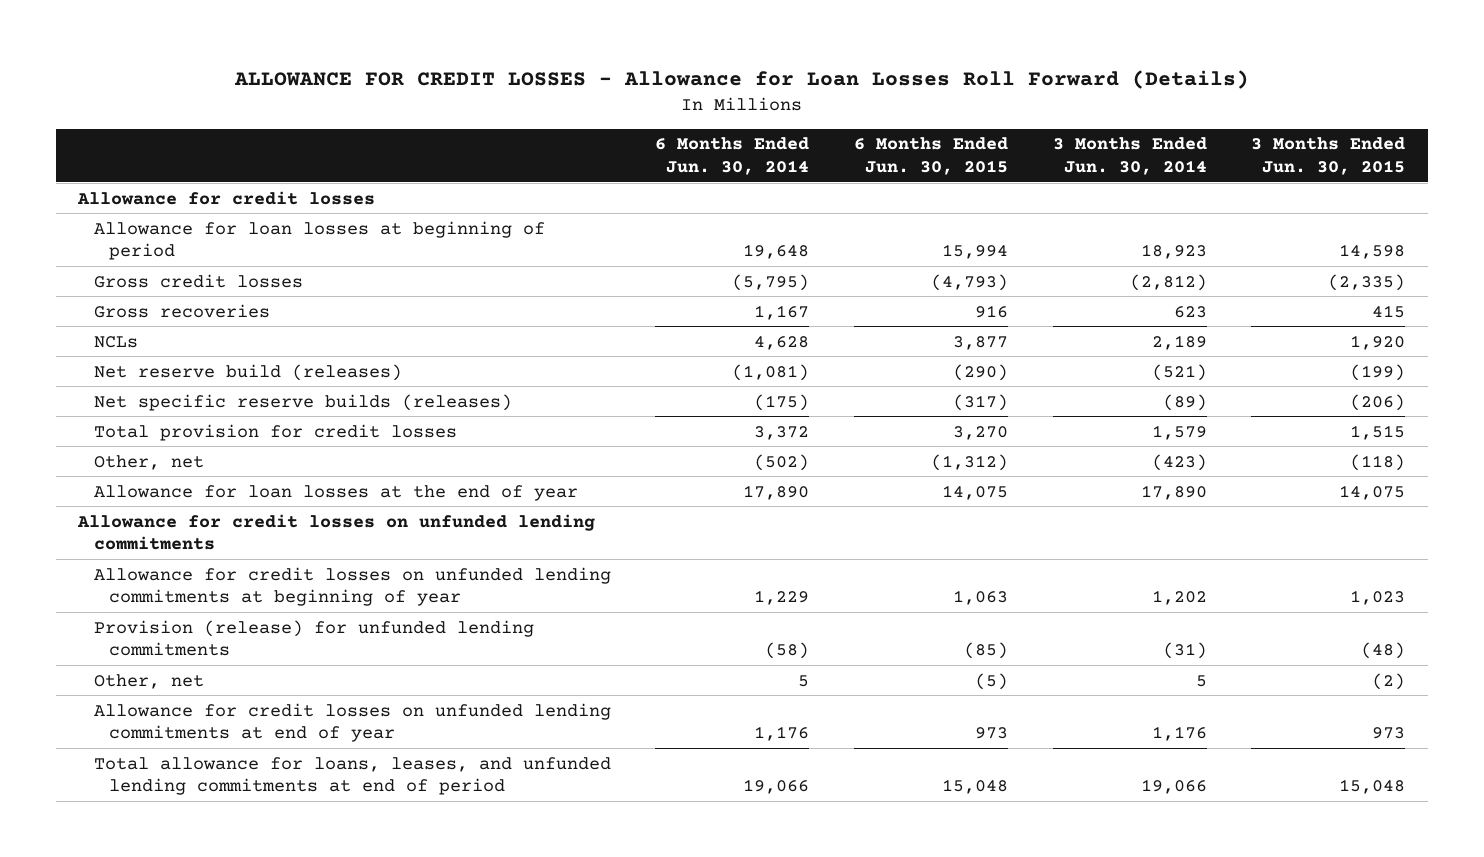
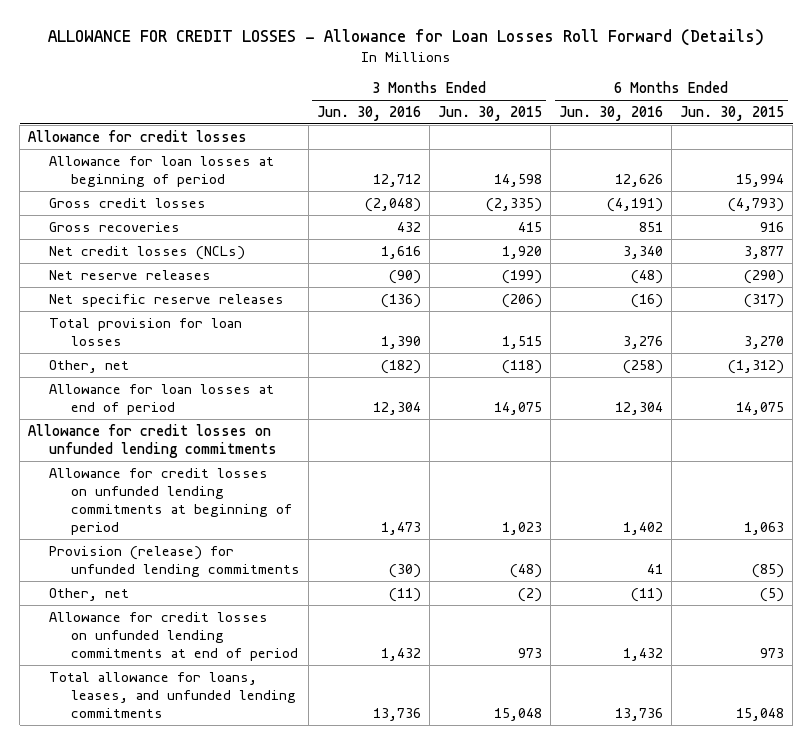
[655,137,810,175] 6 Months Ended Jun. 30, 2014 -> none
[1052,137,1207,175] 3 Months Ended Jun. 30, 2014 -> none
none -> [316,105,421,121] Jun. 30, 2016
none -> [558,105,663,121] Jun. 30, 2016
[93,335,138,348] NCLs -> [49,245,246,260] Net credit losses (NCLs)
[93,363,402,381] Net reserve build (releases) -> [49,269,212,280] Net reserve releases
[93,393,512,411] Net specific reserve builds (releases) -> [49,293,285,307] Net specific reserve releases
[93,423,457,441] Total provision for credit losses -> [49,317,243,346] Total provision for loan losses
[93,484,578,501] Allowance for loan losses at the end of year -> [49,383,275,415] Allowance for loan losses at end of period
[93,566,611,606] Allowance for credit losses on unfunded lending commitments at beginning of year -> [49,467,292,535] Allowance for credit losses on unfunded lending commitments at beginning of period
[93,702,611,742] Allowance for credit losses on unfunded lending commitments at end of year -> [49,611,298,661] Allowance for credit losses on unfunded lending commitments at end of period
[93,756,611,795] Total allowance for loans, leases, and unfunded lending commitments at end of period -> [49,671,296,718] Total allowance for loans, leases, and unfunded lending commitments

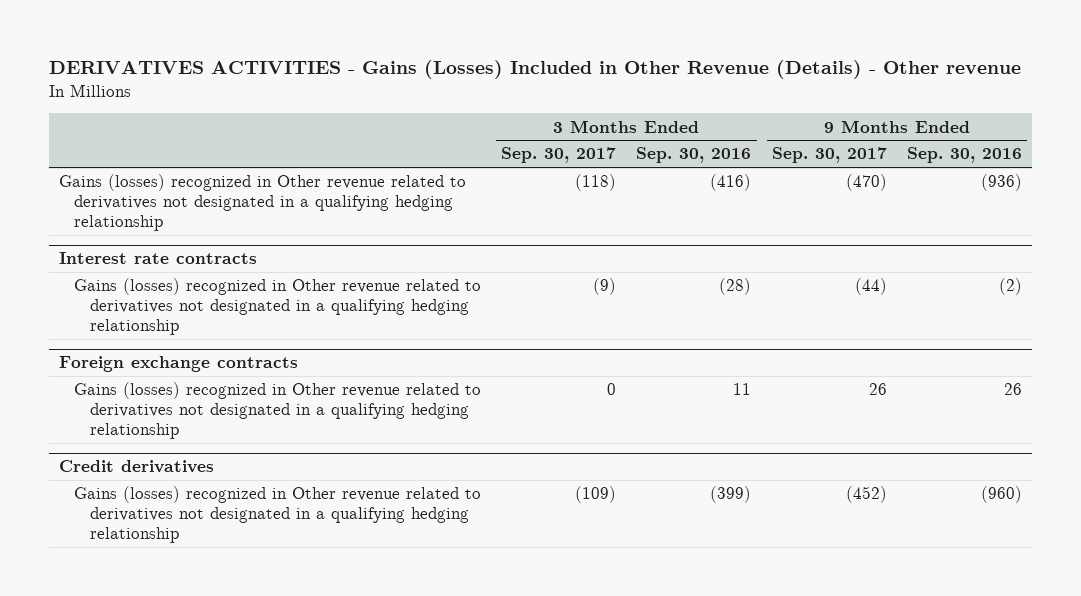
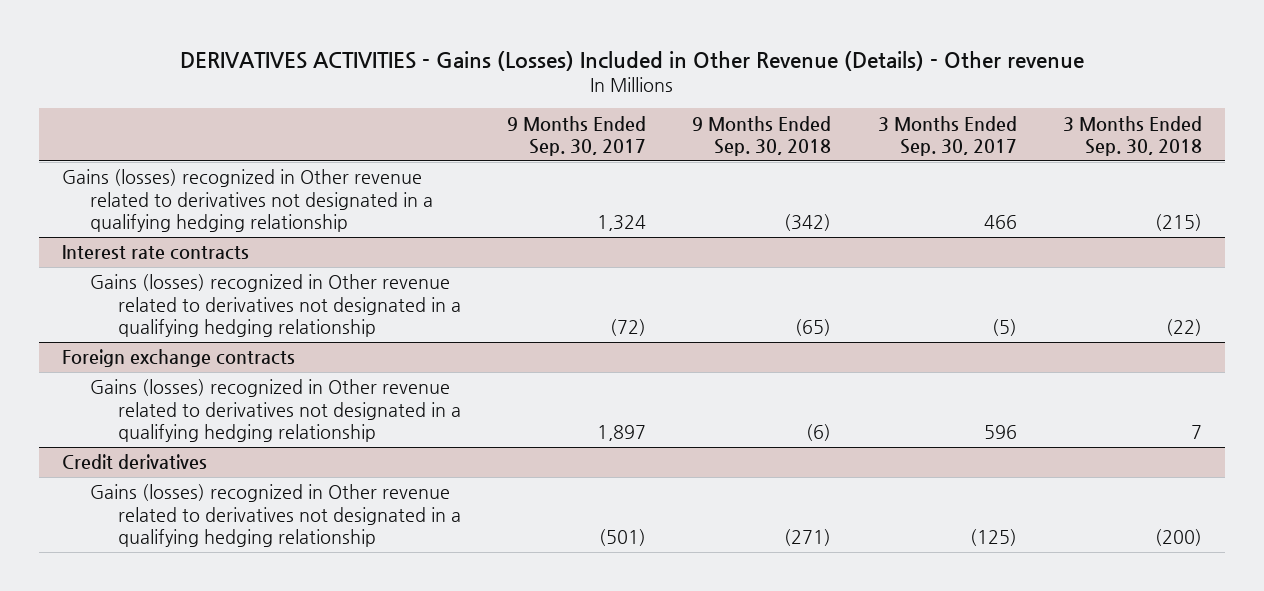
[636,147,752,164] Sep. 30, 2016 -> none
[906,147,1022,164] Sep. 30, 2016 -> none
none -> [692,115,832,156] 9 Months Ended Sep. 30, 2018
none -> [1062,115,1202,156] 3 Months Ended Sep. 30, 2018
[575,174,617,192] (118) -> [983,214,1017,229] 466
[845,174,887,192] (470) -> [597,214,647,231] 1,324
[593,278,617,296] (9) -> [991,318,1017,336] (5)
[854,278,887,296] (44) -> [610,318,647,336] (72)
[607,383,617,396] 0 -> [983,424,1017,439] 596
[868,383,887,396] 26 -> [597,424,647,441] 1,897
[575,486,617,504] (109) -> [969,528,1017,546] (125)
[845,486,887,504] (452) -> [599,528,647,546] (501)

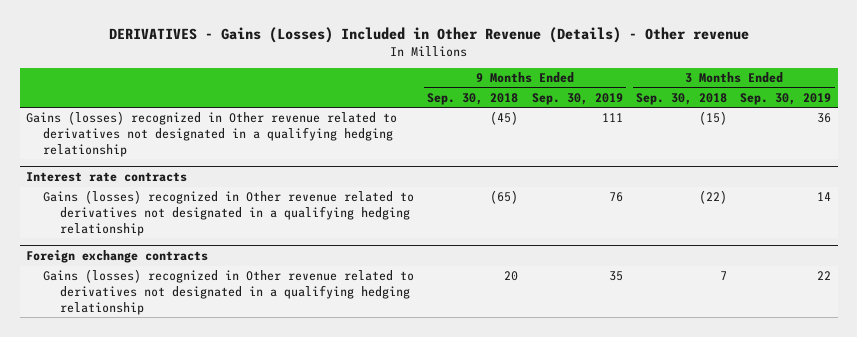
[180,50,1085,71] DERIVATIVES ACTIVITIES - Gains (Losses) Included in Other Revenue (Details) - Other revenue -> [108,26,749,43] DERIVATIVES - Gains (Losses) Included in Other Revenue (Details) - Other revenue
[507,115,647,156] 9 Months Ended Sep. 30, 2017 -> none
[877,115,1017,156] 3 Months Ended Sep. 30, 2017 -> none
none -> [531,92,623,105] Sep. 30, 2019
none -> [740,92,832,105] Sep. 30, 2019
[784,213,832,231] (342) -> [490,111,519,126] (45)
[1154,213,1202,231] (215) -> [698,111,727,126] (15)
[62,454,208,470] Credit derivatives -> none
[90,484,462,547] Gains (losses) recognized in Other revenue related to derivatives not designated in a qualifying hedging relationship -> none
[806,423,832,441] (6) -> [504,271,519,282] 20

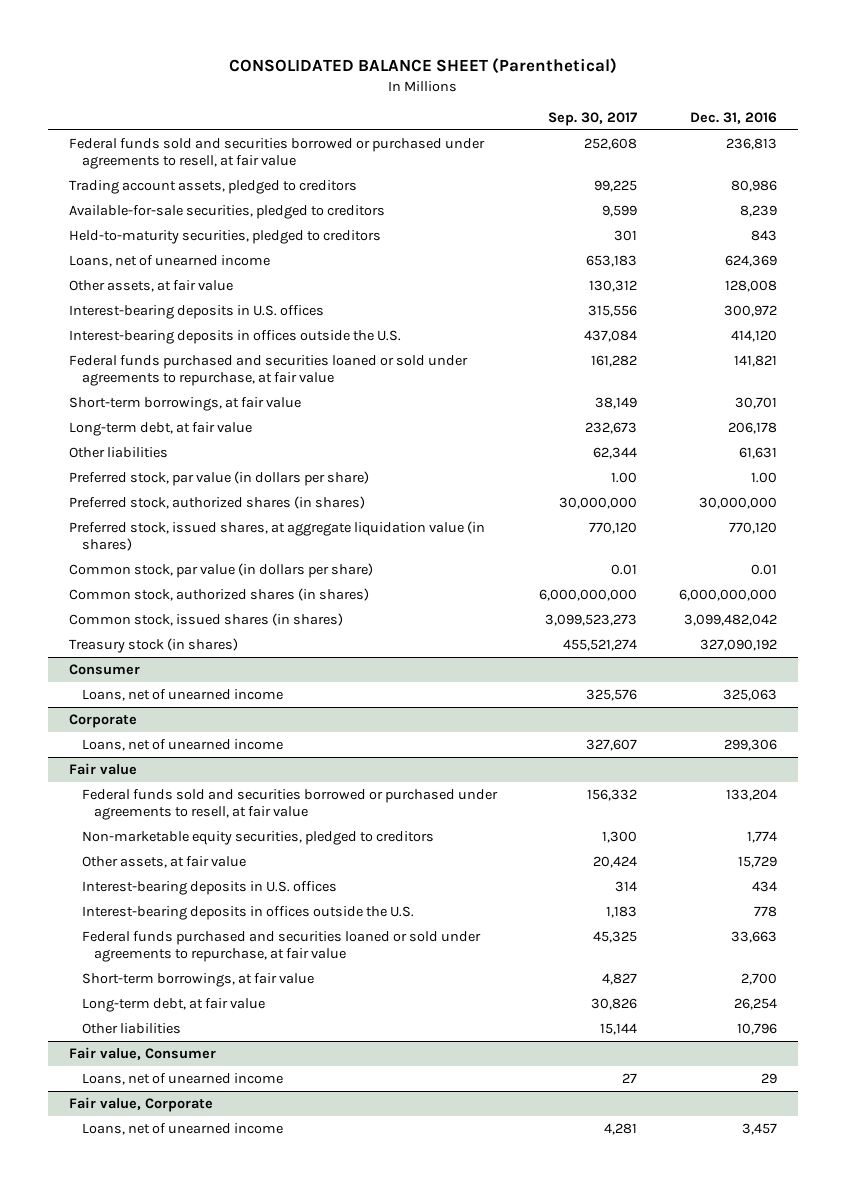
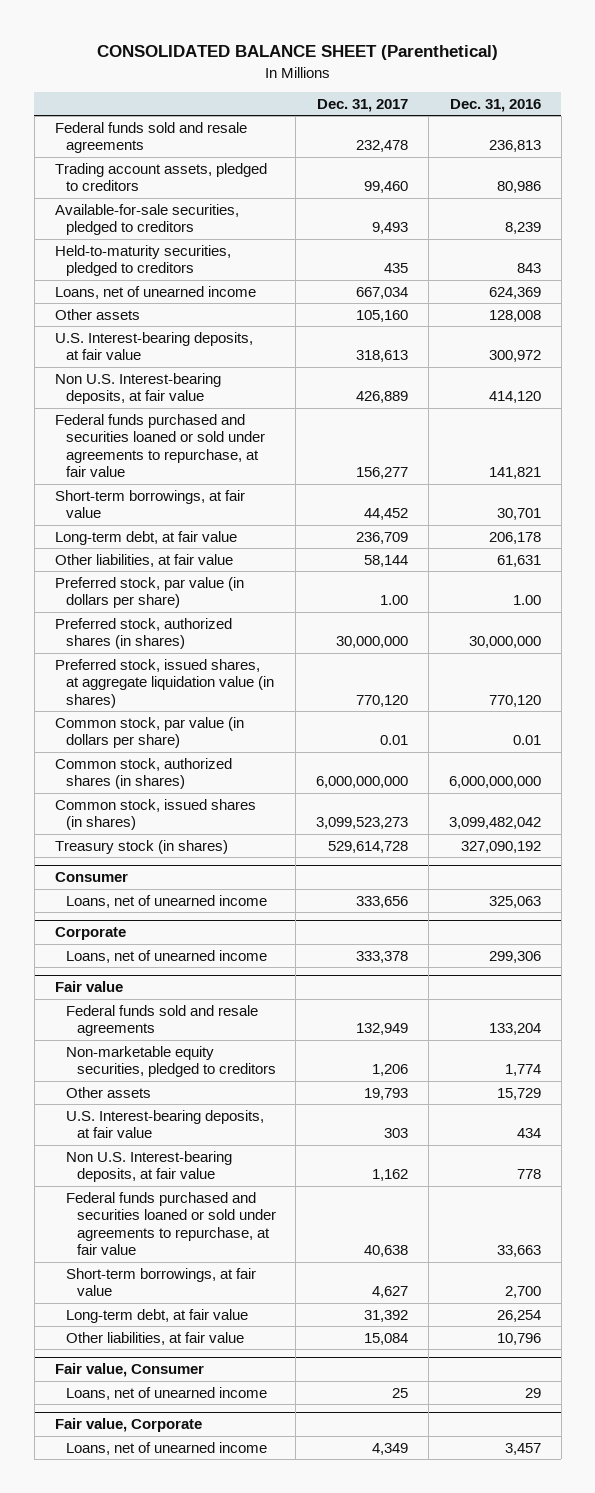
[547,112,637,127] Sep. 30, 2017 -> none
none -> [317,99,409,113] Dec. 31, 2017
[69,137,486,170] Federal funds sold and securities borrowed or purchased under agreements to resell, at fair value -> [54,121,247,154] Federal funds sold and resale agreements
[69,279,234,292] Other assets, at fair value -> [54,308,140,320] Other assets
[69,304,325,319] Interest-bearing deposits in U.S. offices -> [54,331,253,361] U.S. Interest-bearing deposits, at fair value
[69,329,402,344] Interest-bearing deposits in offices outside the U.S. -> [54,372,221,405] Non U.S. Interest-bearing deposits, at fair value
[69,446,169,458] Other liabilities -> [54,553,233,567] Other liabilities, at fair value
[81,788,498,821] Federal funds sold and securities borrowed or purchased under agreements to resell, at fair value -> [65,1004,258,1037] Federal funds sold and resale agreements
[81,855,246,868] Other assets, at fair value -> [65,1086,151,1098] Other assets
[81,880,337,895] Interest-bearing deposits in U.S. offices -> [65,1109,264,1139] U.S. Interest-bearing deposits, at fair value
[81,905,414,920] Interest-bearing deposits in offices outside the U.S. -> [65,1150,232,1183] Non U.S. Interest-bearing deposits, at fair value
[81,1022,181,1034] Other liabilities -> [65,1331,244,1345] Other liabilities, at fair value

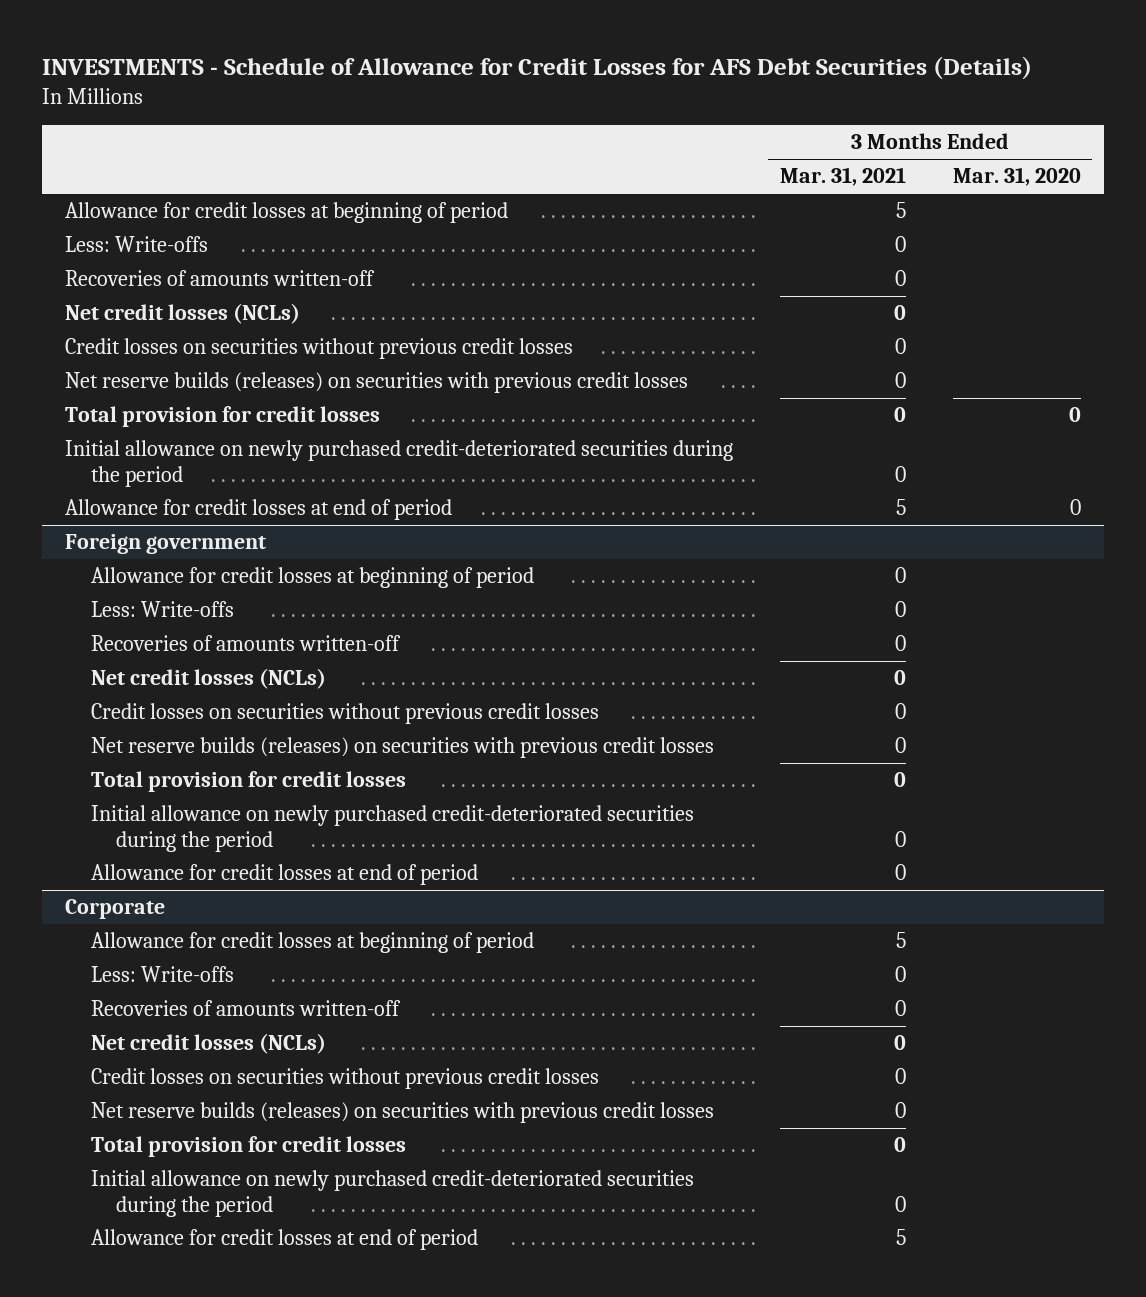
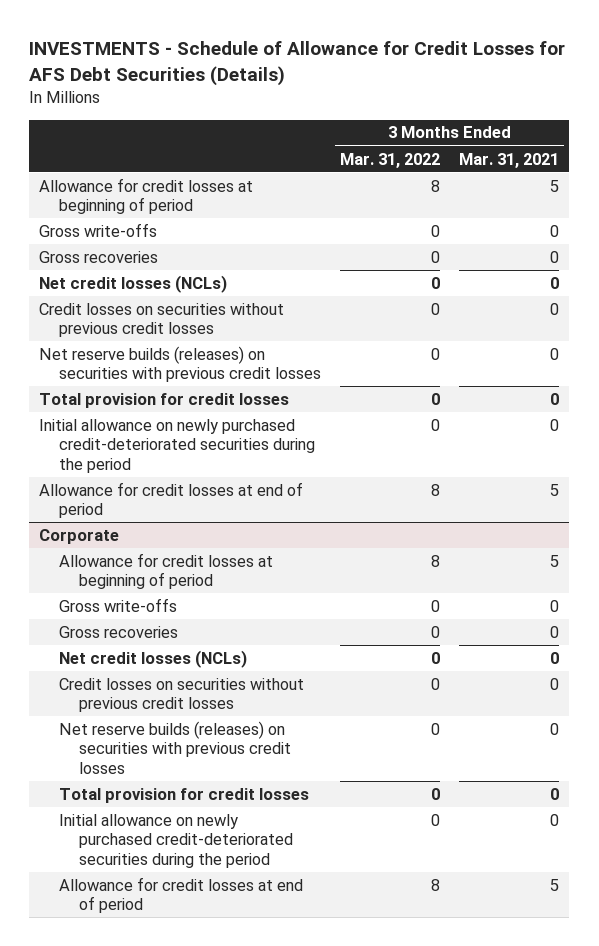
[952,167,1081,187] Mar. 31, 2020 -> none
none -> [340,152,441,168] Mar. 31, 2022
[65,236,209,253] Less: Write-offs -> [39,222,158,237] Gross write-offs
[65,270,376,287] Recoveries of amounts written-off -> [39,250,159,263] Gross recoveries
[65,534,267,555] Foreign government -> none
[90,567,534,589] Allowance for credit losses at beginning of period -> none
[90,601,234,618] Less: Write-offs -> none
[90,635,401,652] Recoveries of amounts written-off -> none
[90,668,326,690] Net credit losses (NCLs) -> none
[90,703,599,725] Credit losses on securities without previous credit losses -> none
[90,737,714,759] Net reserve builds (releases) on securities with previous credit losses -> none
[90,771,406,793] Total provision for credit losses -> none
[90,805,694,852] Initial allowance on newly purchased credit-deteriorated securities during the period -> none
[90,864,478,886] Allowance for credit losses at end of period -> none
[90,966,234,983] Less: Write-offs -> [58,597,177,612] Gross write-offs
[90,1000,401,1017] Recoveries of amounts written-off -> [58,625,178,638] Gross recoveries

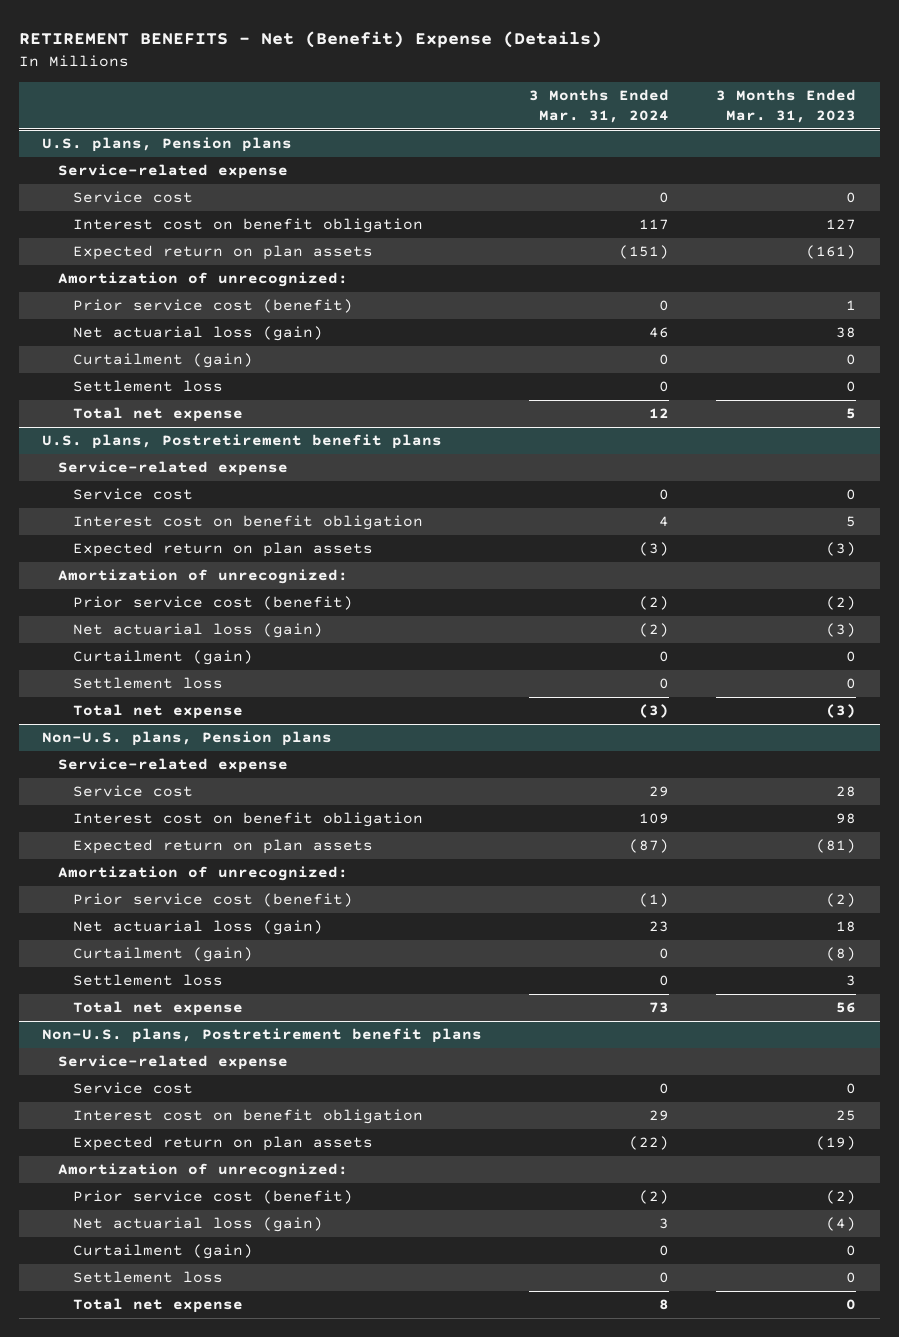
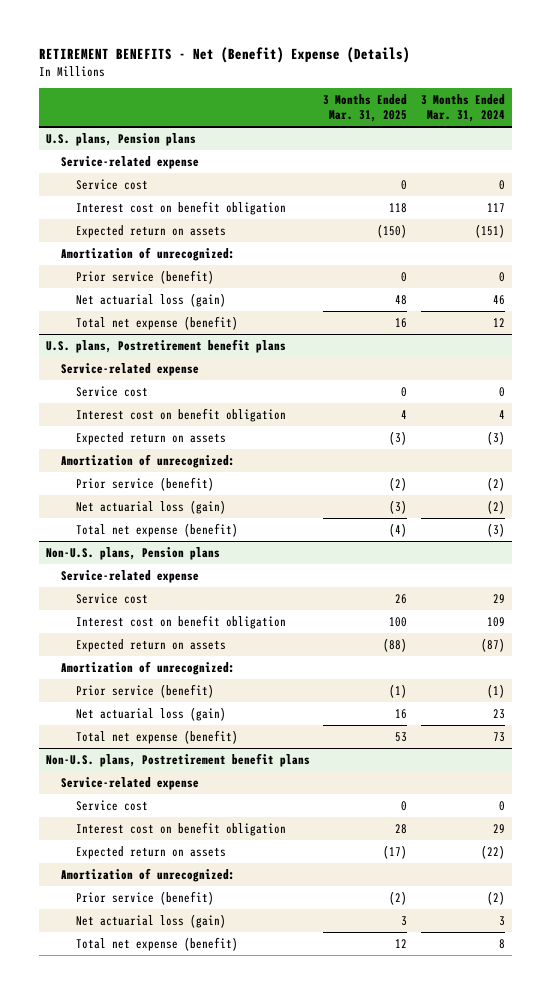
[716,88,857,123] 3 Months Ended Mar. 31, 2023 -> none
none -> [323,94,408,123] 3 Months Ended Mar. 31, 2025
[72,245,373,261] Expected return on plan assets -> [75,224,226,238] Expected return on assets
[72,299,353,314] Prior service cost (benefit) -> [75,269,214,284] Prior service (benefit)
[72,353,253,369] Curtailment (gain) -> none
[72,380,223,393] Settlement loss -> none
[72,407,243,423] Total net expense -> [75,315,238,330] Total net expense (benefit)
[72,542,373,558] Expected return on plan assets -> [75,431,226,445] Expected return on assets
[72,596,353,611] Prior service cost (benefit) -> [75,476,214,491] Prior service (benefit)
[72,650,253,666] Curtailment (gain) -> none
[72,677,223,690] Settlement loss -> none
[72,704,243,720] Total net expense -> [75,522,238,537] Total net expense (benefit)
[72,839,373,855] Expected return on plan assets -> [75,638,226,652] Expected return on assets
[72,893,353,908] Prior service cost (benefit) -> [75,683,214,698] Prior service (benefit)
[72,947,253,963] Curtailment (gain) -> none
[72,974,223,987] Settlement loss -> none
[72,1001,243,1017] Total net expense -> [75,729,238,744] Total net expense (benefit)
[72,1136,373,1152] Expected return on plan assets -> [75,845,226,859] Expected return on assets
[72,1190,353,1205] Prior service cost (benefit) -> [75,890,214,905] Prior service (benefit)
[72,1244,253,1260] Curtailment (gain) -> none
[72,1271,223,1284] Settlement loss -> none
[72,1298,243,1314] Total net expense -> [75,936,238,951] Total net expense (benefit)

